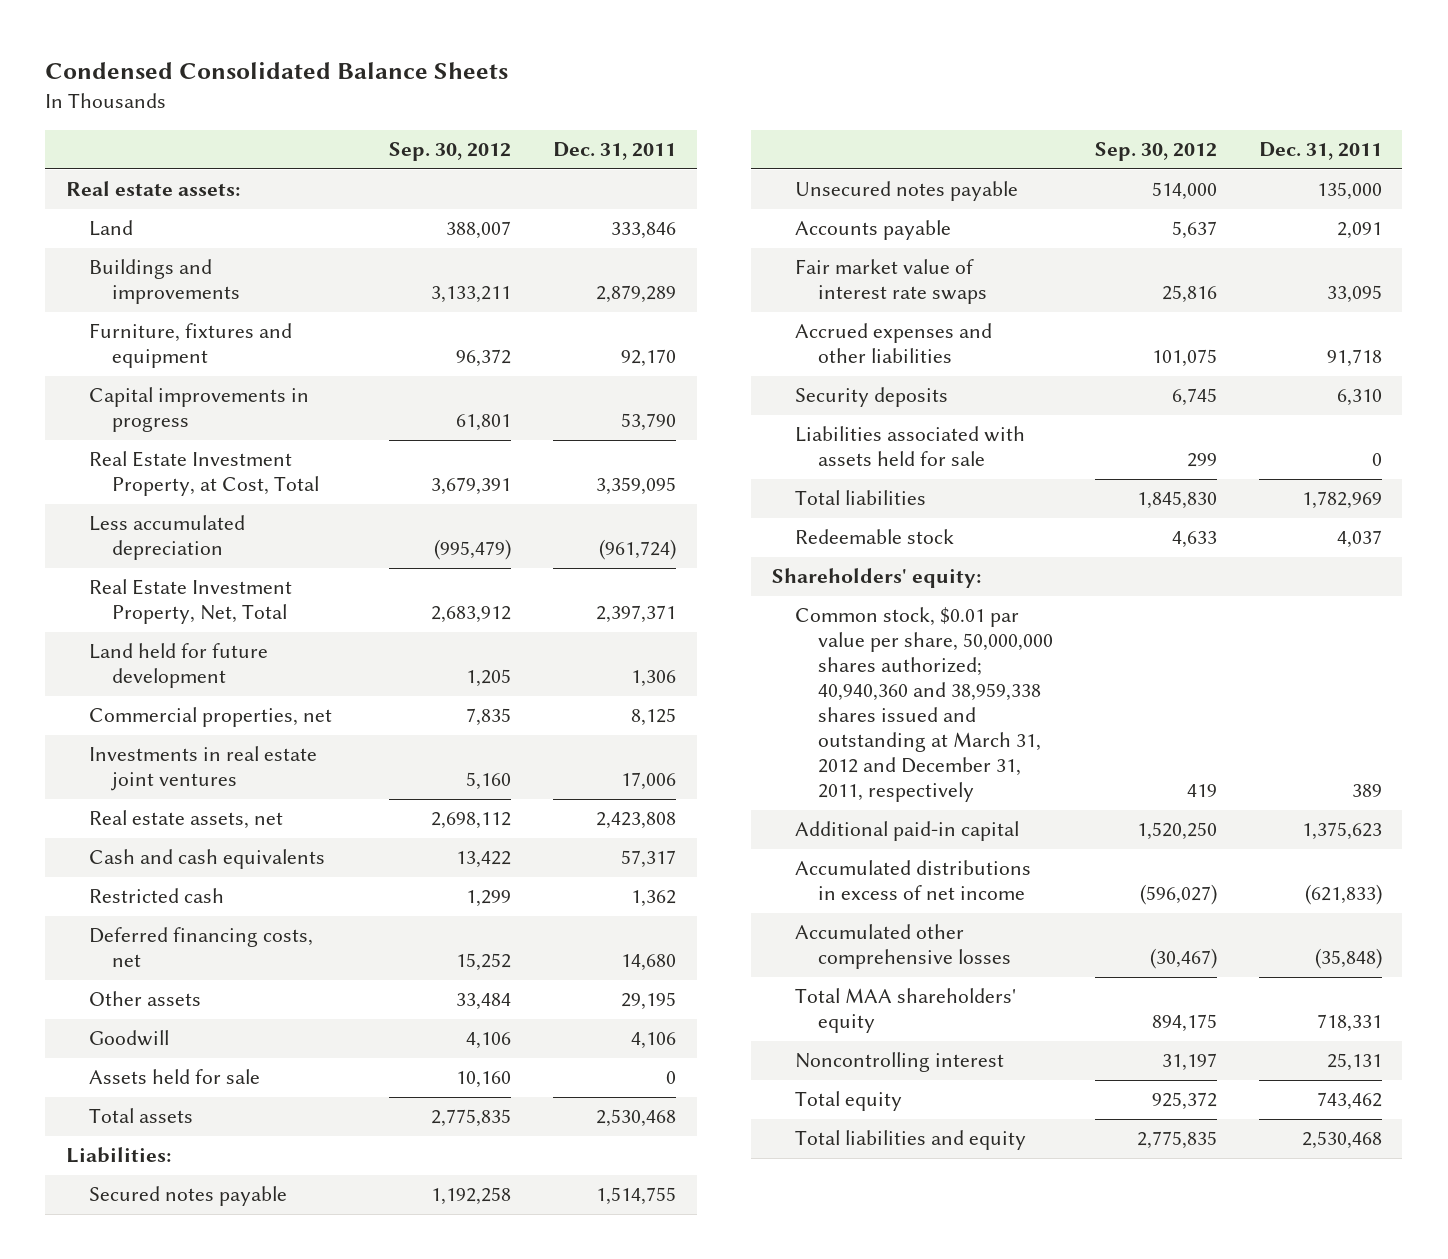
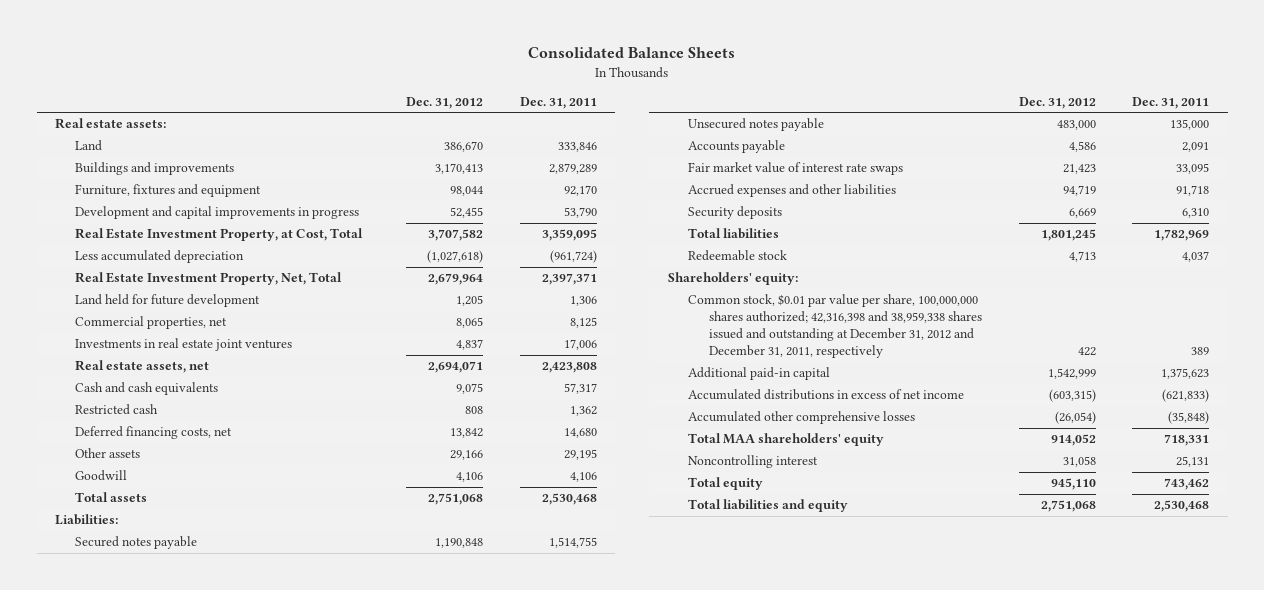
[45,61,509,79] Condensed Consolidated Balance Sheets -> [528,46,736,58] Consolidated Balance Sheets
[389,142,512,162] Sep. 30, 2012 -> none
none -> [405,96,483,109] Dec. 31, 2012
[89,387,310,433] Capital improvements in progress -> [75,206,360,220] Development and capital improvements in progress
[89,1069,261,1085] Assets held for sale -> none
[794,426,1025,467] Liabilities associated with assets held for sale -> none
[794,607,1054,803] Common stock, $0.01 par value per share, 50,000,000 shares authorized; 40,940,360 and 38,959,338 shares issued and outstanding at March 31, 2012 and December 31, 2011, respectively -> [688,294,982,359] Common stock, $0.01 par value per share, 100,000,000 shares authorized; 42,316,398 and 38,959,338 shares issued and outstanding at December 31, 2012 and December 31, 2011, respectively

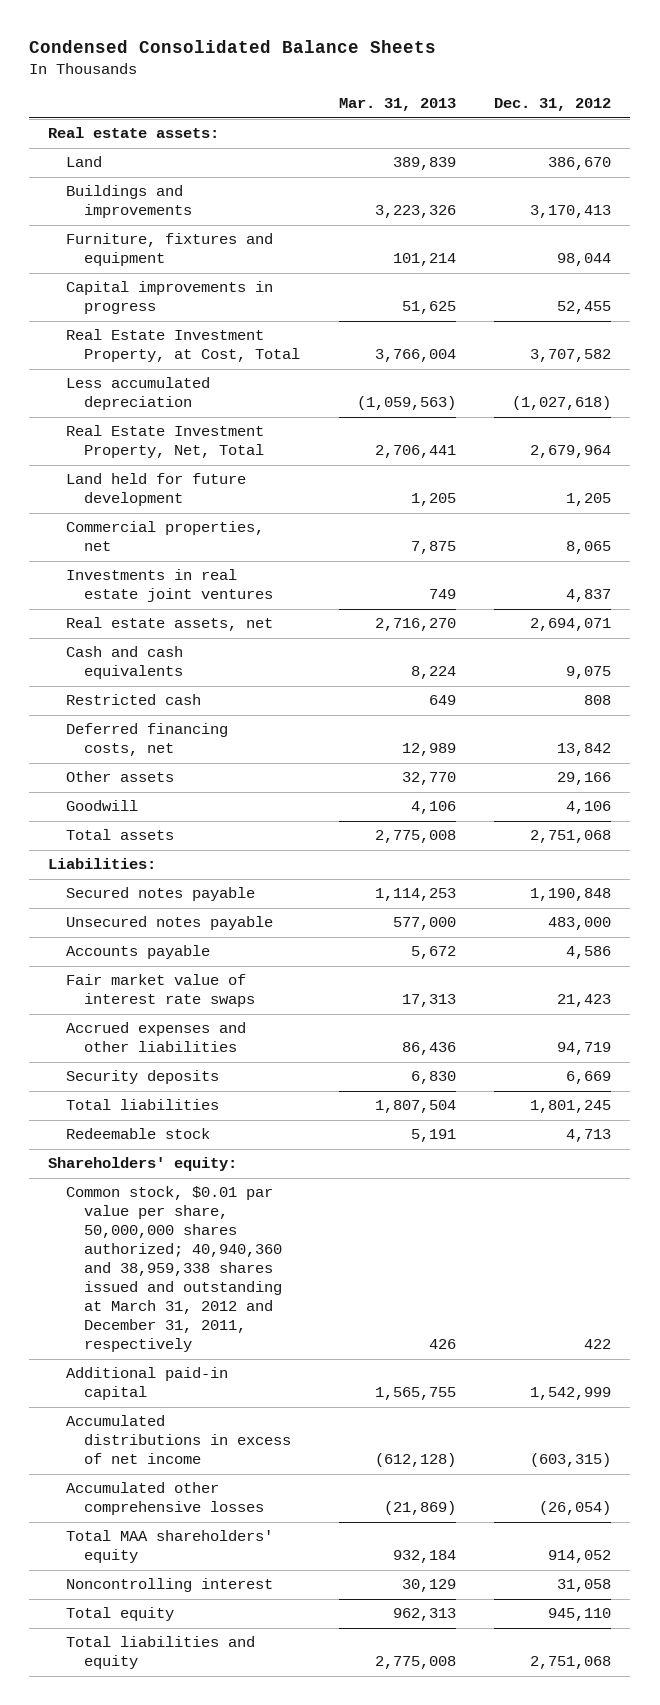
[528,46,736,58] Consolidated Balance Sheets -> [29,39,437,53] Condensed Consolidated Balance Sheets
[519,96,597,109] Dec. 31, 2011 -> none
none -> [338,98,456,112] Mar. 31, 2013
[75,206,360,220] Development and capital improvements in progress -> [66,281,274,315] Capital improvements in progress
[688,294,982,359] Common stock, $0.01 par value per share, 100,000,000 shares authorized; 42,316,398 and 38,959,338 shares issued and outstanding at December 31, 2012 and December 31, 2011, respectively -> [66,1186,283,1353] Common stock, $0.01 par value per share, 50,000,000 shares authorized; 40,940,360 and 38,959,338 shares issued and outstanding at March 31, 2012 and December 31, 2011, respectively

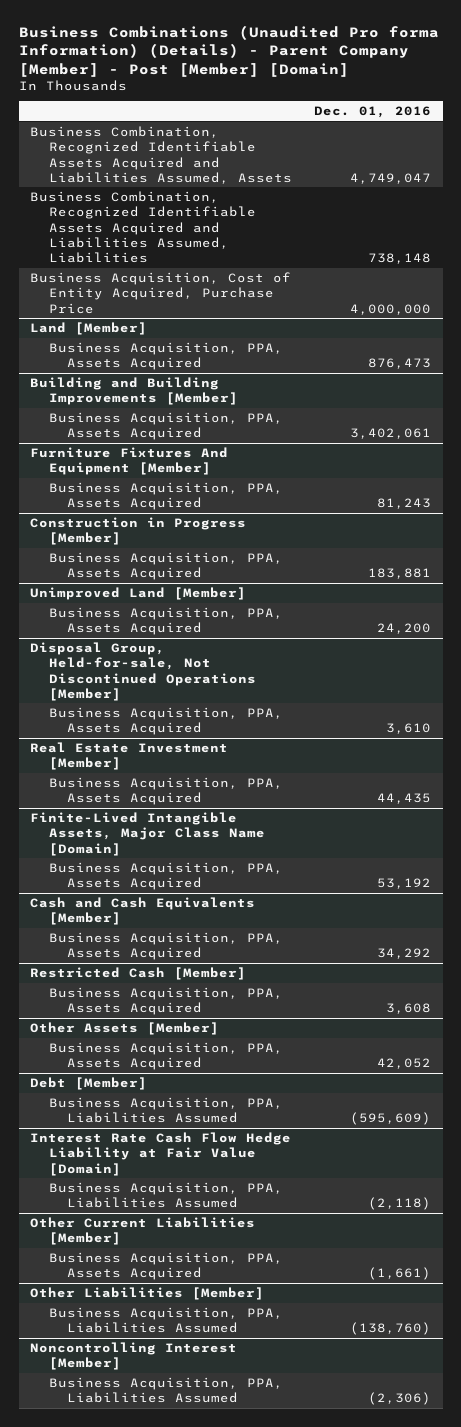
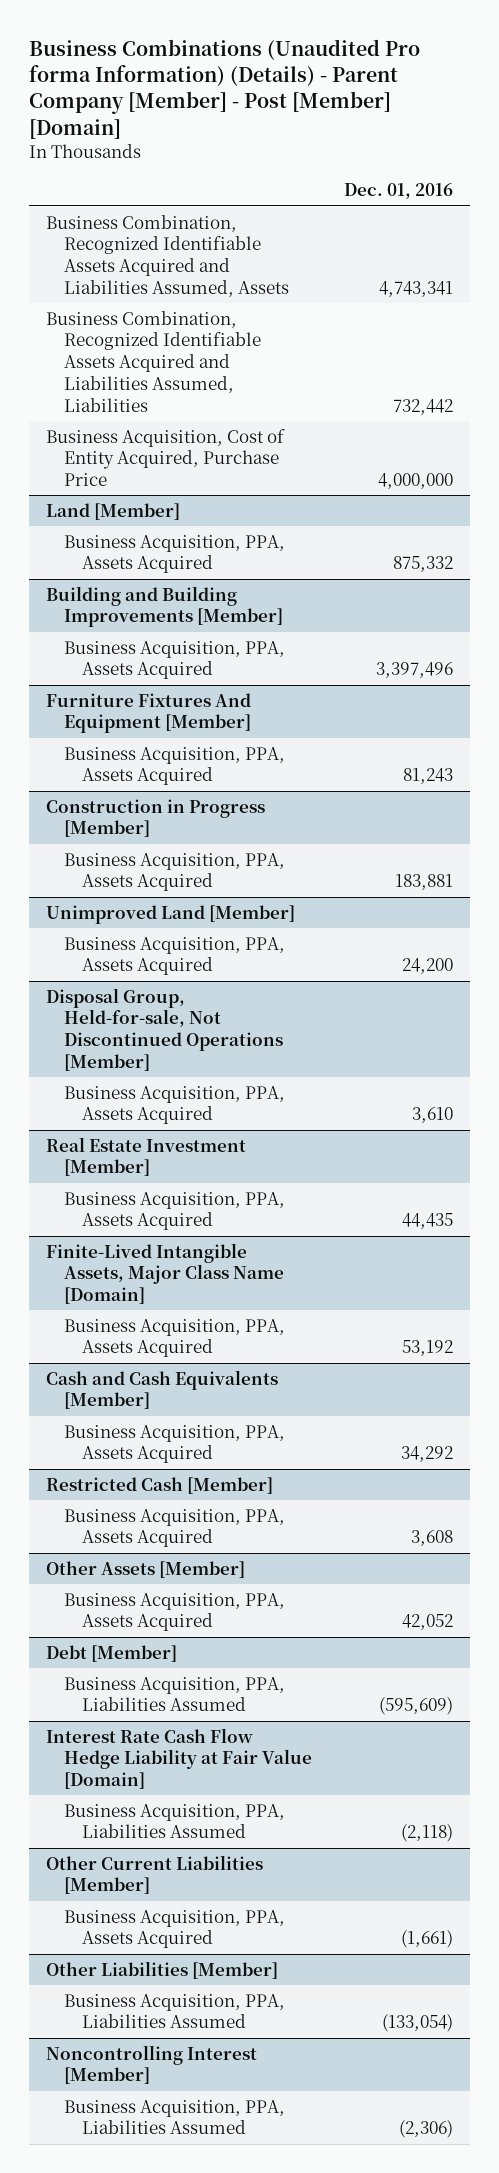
[350,172,432,184] 4,749,047 -> [379,280,454,297] 4,743,341
[368,253,432,265] 738,148 -> [393,398,454,415] 732,442
[368,358,432,370] 876,473 -> [393,556,454,573] 875,332
[350,428,432,440] 3,402,061 -> [376,662,454,679] 3,397,496
[350,1322,432,1336] (138,760) -> [382,2014,454,2033] (133,054)

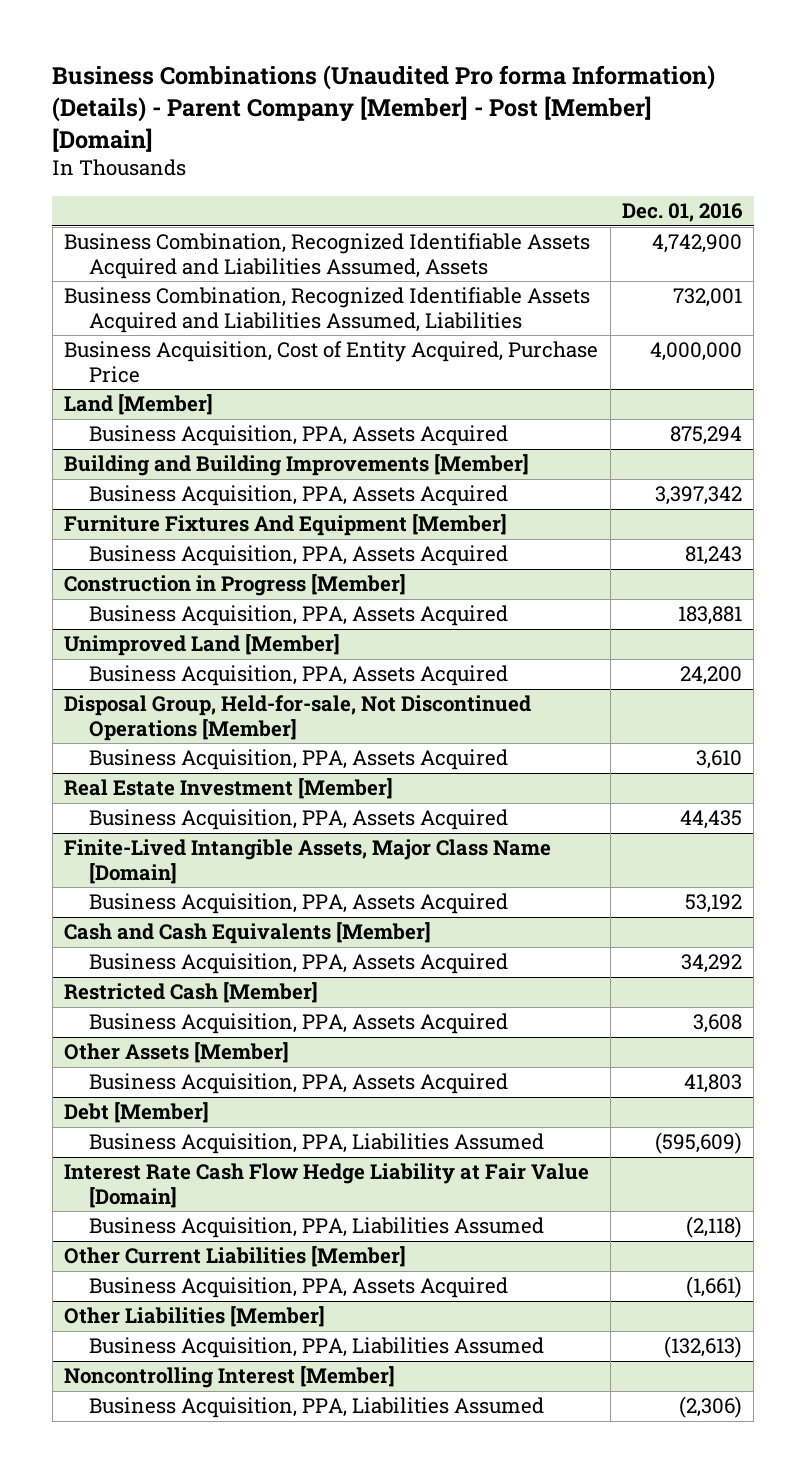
[379,280,454,297] 4,743,341 -> [651,234,742,254] 4,742,900
[393,398,454,415] 732,442 -> [672,288,742,308] 732,001
[393,556,454,573] 875,332 -> [669,426,742,446] 875,294
[376,662,454,679] 3,397,496 -> [654,486,742,506] 3,397,342
[402,1614,454,1631] 42,052 -> [683,1074,742,1094] 41,803
[382,2014,454,2033] (133,054) -> [663,1336,742,1359] (132,613)

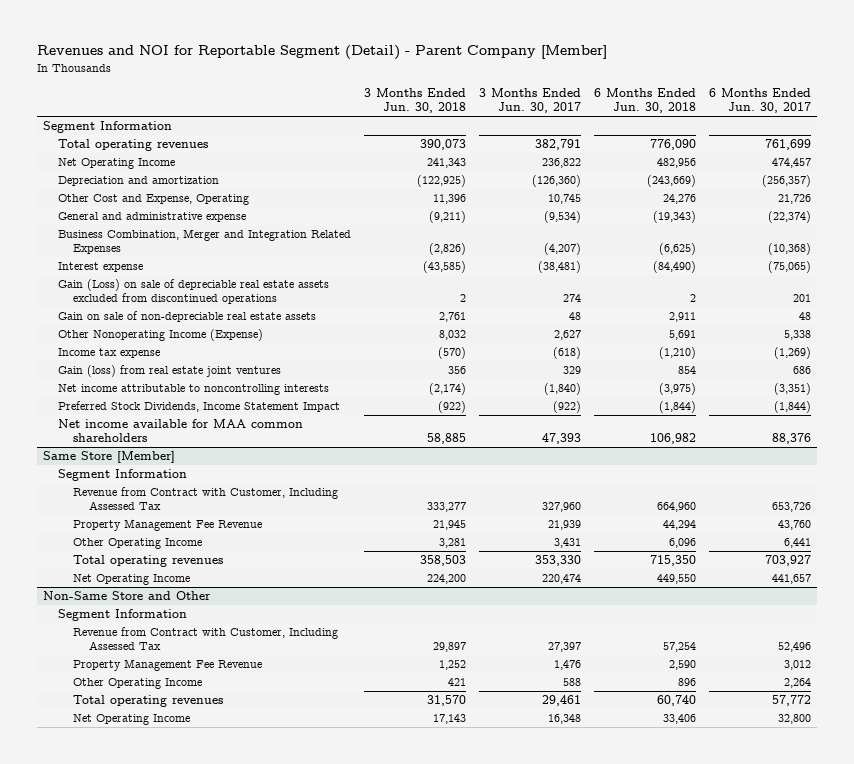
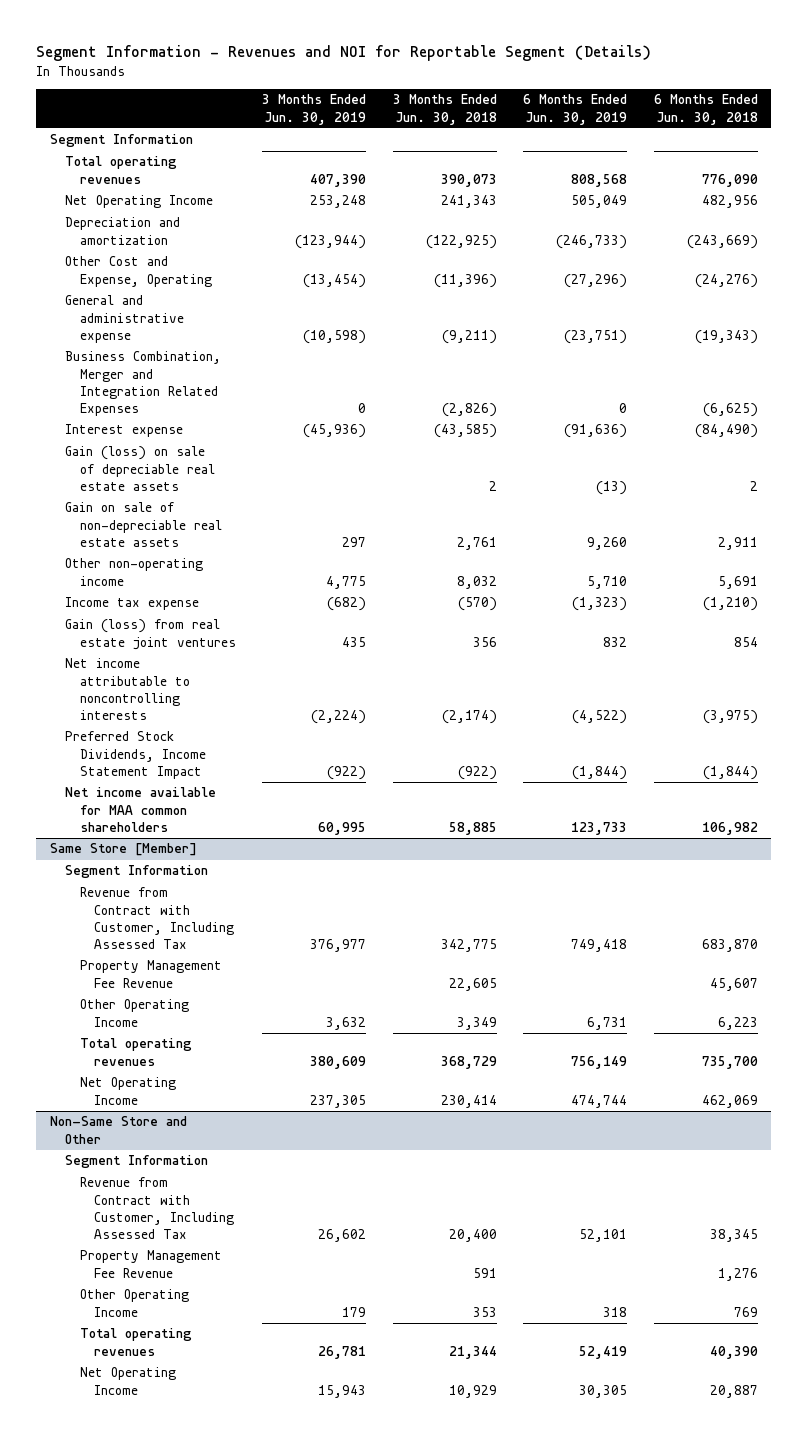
[36,45,607,61] Revenues and NOI for Reportable Segment (Detail) - Parent Company [Member] -> [36,45,652,62] Segment Information - Revenues and NOI for Reportable Segment (Details)
[478,88,581,114] 3 Months Ended Jun. 30, 2017 -> none
[708,88,811,114] 6 Months Ended Jun. 30, 2017 -> none
none -> [262,94,367,125] 3 Months Ended Jun. 30, 2019
none -> [523,94,628,125] 6 Months Ended Jun. 30, 2019
[433,194,467,205] 11,396 -> [433,273,497,288] (11,396)
[662,194,696,205] 24,276 -> [694,273,758,288] (24,276)
[58,279,330,305] Gain (Loss) on sale of depreciable real estate assets excluded from discontinued operations -> [64,446,215,491] Gain (loss) on sale of depreciable real estate assets
[58,329,264,342] Other Nonoperating Income (Expense) -> [64,558,203,586] Other non-operating income
[427,502,467,513] 333,277 -> [440,938,497,952] 342,775
[656,502,696,513] 664,960 -> [701,938,758,952] 683,870
[433,520,467,531] 21,945 -> [448,977,497,991] 22,605
[662,520,696,531] 44,294 -> [709,977,758,991] 45,607
[439,538,467,549] 3,281 -> [456,1016,497,1030] 3,349
[668,538,696,549] 6,096 -> [717,1016,758,1030] 6,223
[420,555,467,567] 358,503 -> [440,1055,497,1069] 368,729
[649,555,696,567] 715,350 -> [701,1055,758,1069] 735,700
[427,574,467,585] 224,200 -> [440,1094,497,1108] 230,414
[656,574,696,585] 449,550 -> [701,1094,758,1108] 462,069
[433,642,467,653] 29,897 -> [448,1228,497,1242] 20,400
[662,642,696,653] 57,254 -> [709,1228,758,1242] 38,345
[439,660,467,671] 1,252 -> [472,1267,497,1278] 591
[668,660,696,671] 2,590 -> [717,1267,758,1281] 1,276
[448,678,467,687] 421 -> [472,1306,497,1317] 353
[677,678,696,687] 896 -> [733,1306,758,1317] 769
[427,695,467,707] 31,570 -> [448,1345,497,1359] 21,344
[656,695,696,707] 60,740 -> [709,1345,758,1359] 40,390
[433,714,467,725] 17,143 -> [448,1384,497,1398] 10,929
[662,714,696,725] 33,406 -> [709,1384,758,1398] 20,887

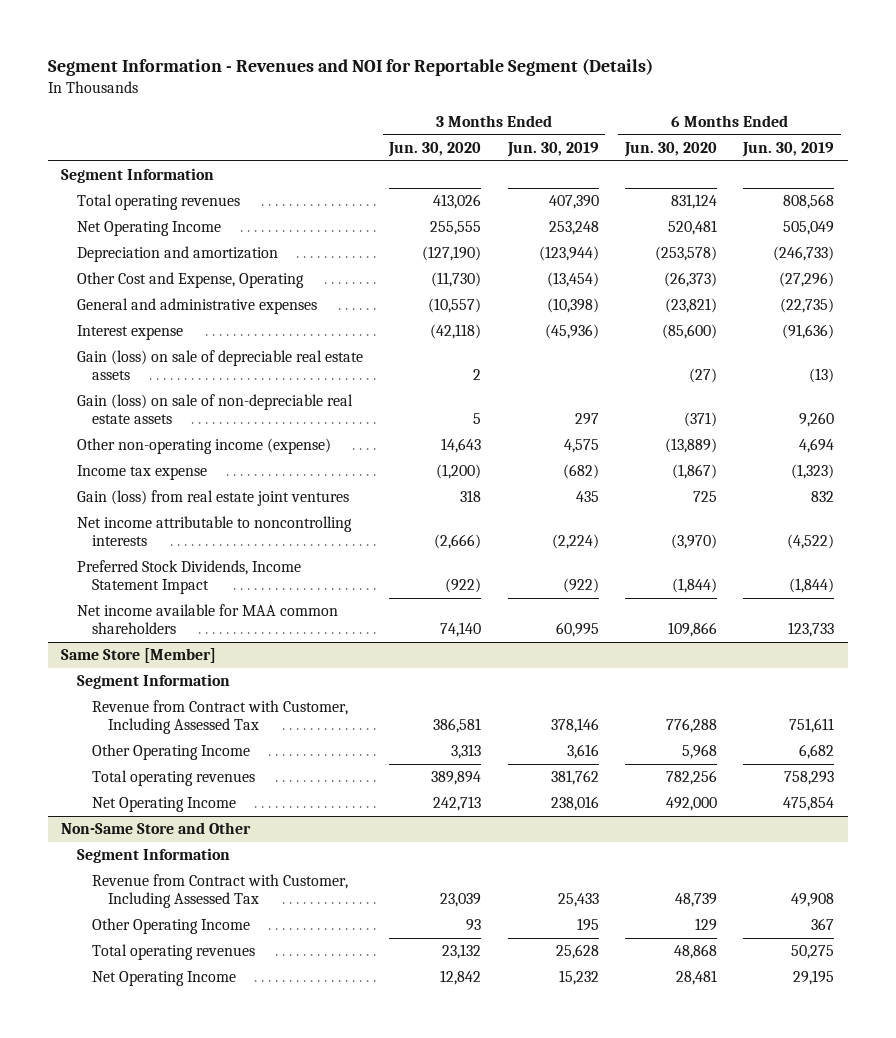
[392,94,497,125] 3 Months Ended Jun. 30, 2018 -> none
[653,94,758,125] 6 Months Ended Jun. 30, 2018 -> none
none -> [388,141,482,157] Jun. 30, 2020
none -> [623,141,717,157] Jun. 30, 2020
[64,351,221,416] Business Combination, Merger and Integration Related Expenses -> none
[64,295,184,343] General and administrative expense -> [76,298,317,315] General and administrative expenses
[303,329,367,344] (10,598) -> [546,298,599,314] (10,398)
[564,329,628,344] (23,751) -> [780,298,835,314] (22,735)
[64,502,222,547] Gain on sale of non-depreciable real estate assets -> [76,394,353,425] Gain (loss) on sale of non-depreciable real estate assets
[64,558,203,586] Other non-operating income -> [76,438,331,455] Other non-operating income (expense)
[326,575,367,589] 4,775 -> [563,439,599,454] 4,575
[587,575,628,589] 5,710 -> [799,438,835,454] 4,694
[79,960,222,988] Property Management Fee Revenue -> none
[310,938,367,952] 376,977 -> [550,718,599,734] 378,146
[571,938,628,952] 749,418 -> [789,718,835,734] 751,611
[326,1016,367,1030] 3,632 -> [566,744,599,760] 3,616
[587,1016,628,1030] 6,731 -> [799,744,835,760] 6,682
[310,1055,367,1069] 380,609 -> [550,770,599,786] 381,762
[571,1055,628,1069] 756,149 -> [784,771,835,786] 758,293
[310,1094,367,1108] 237,305 -> [550,796,599,812] 238,016
[571,1094,628,1108] 474,744 -> [783,797,835,812] 475,854
[79,1250,222,1278] Property Management Fee Revenue -> none
[318,1228,367,1242] 26,602 -> [557,893,599,908] 25,433
[579,1228,628,1242] 52,101 -> [791,893,835,908] 49,908
[342,1306,367,1317] 179 -> [576,918,599,932] 195
[603,1306,628,1317] 318 -> [811,918,835,931] 367
[318,1345,367,1359] 26,781 -> [555,944,599,960] 25,628
[579,1345,628,1359] 52,419 -> [791,945,835,960] 50,275
[318,1384,367,1398] 15,943 -> [558,970,599,986] 15,232
[579,1384,628,1398] 30,305 -> [793,970,835,986] 29,195

